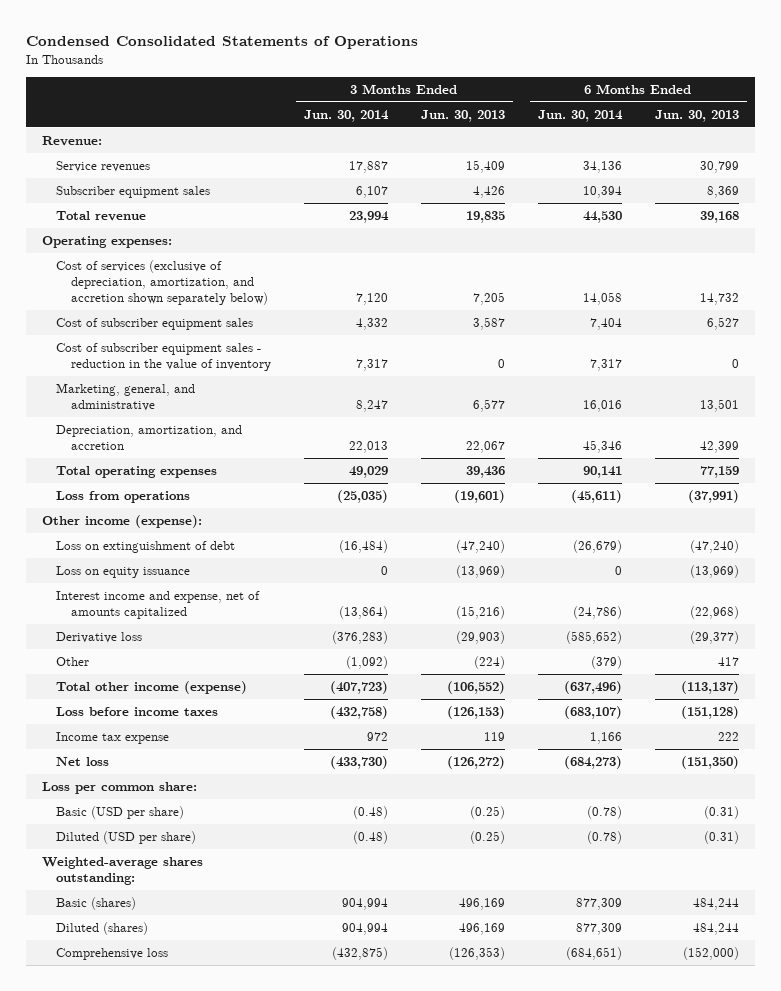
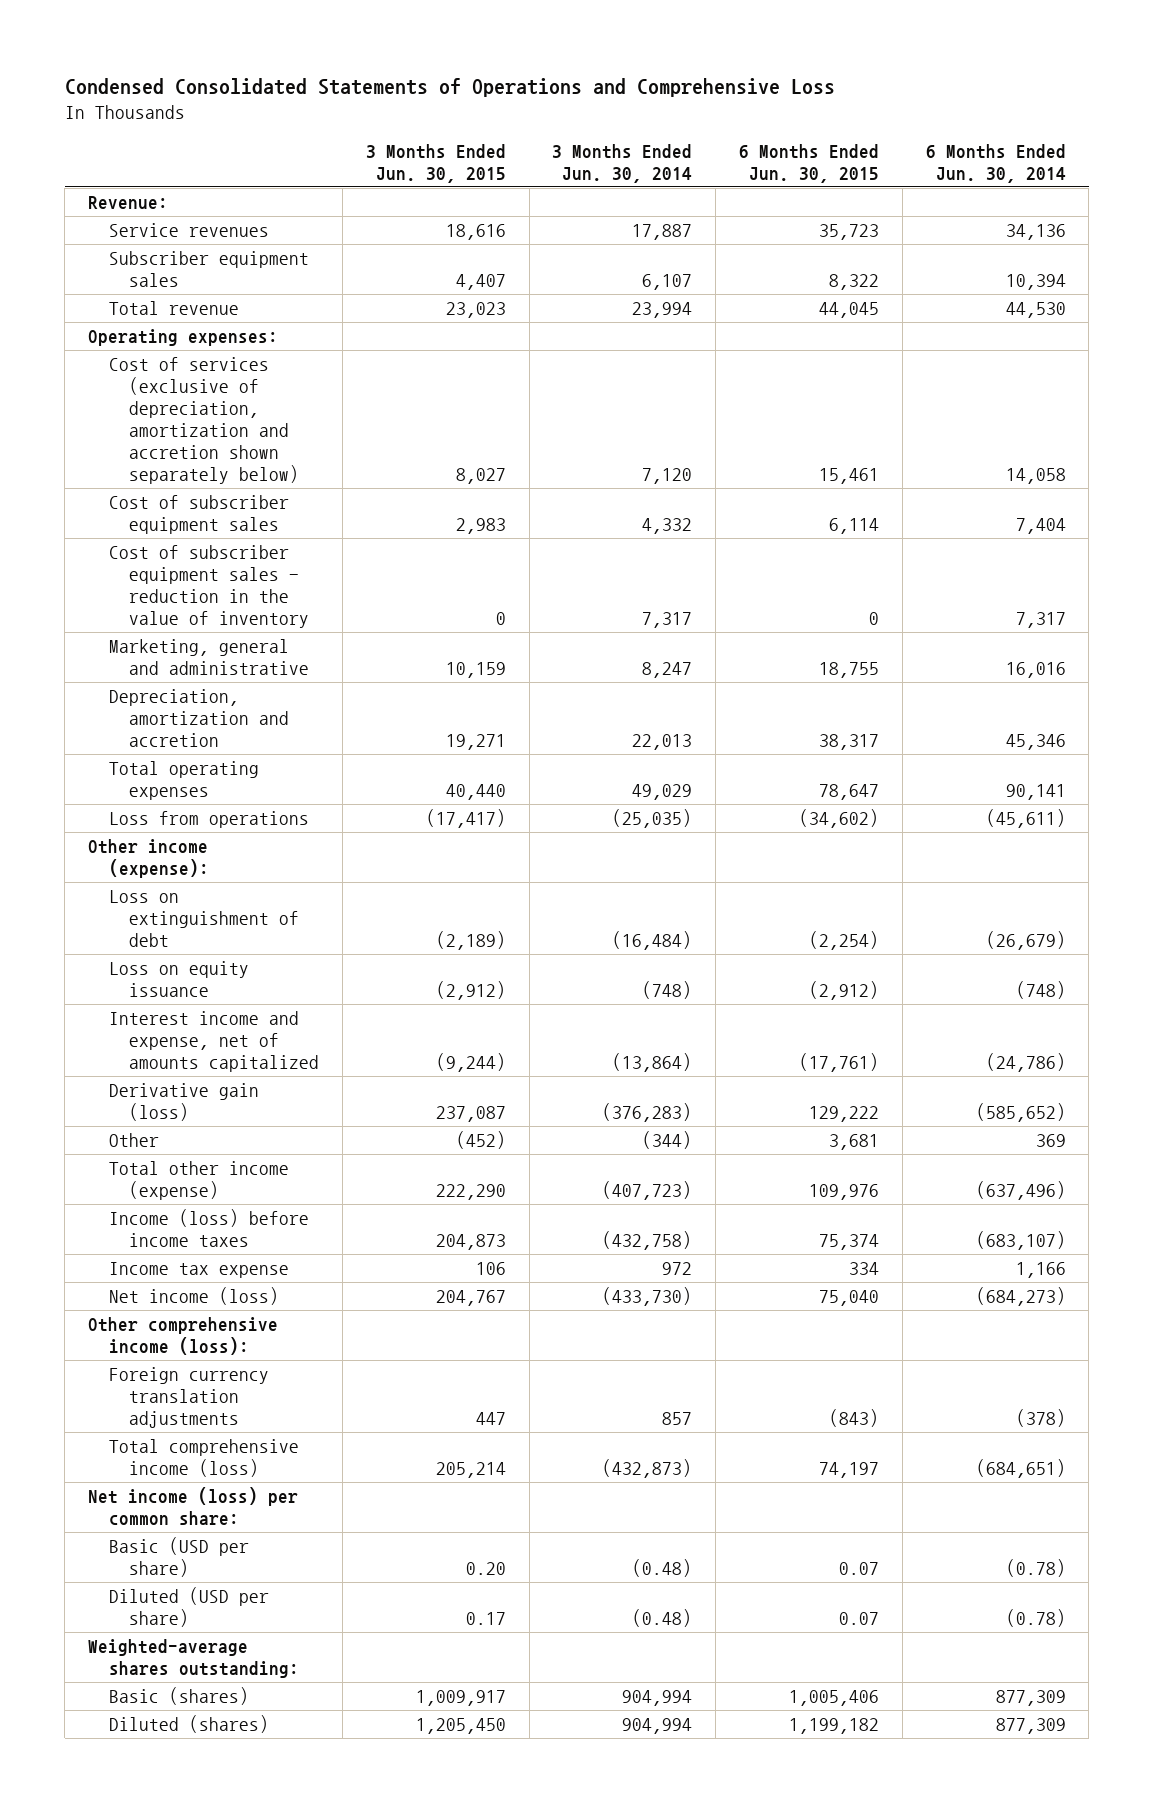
[25,36,418,50] Condensed Consolidated Statements of Operations -> [64,78,835,98] Condensed Consolidated Statements of Operations and Comprehensive Loss
[420,109,505,122] Jun. 30, 2013 -> none
[654,109,739,122] Jun. 30, 2013 -> none
none -> [365,143,506,183] 3 Months Ended Jun. 30, 2015
none -> [738,143,879,183] 6 Months Ended Jun. 30, 2015
[56,259,268,306] Cost of services (exclusive of depreciation, amortization, and accretion shown separately below) -> [108,356,300,484] Cost of services (exclusive of depreciation, amortization and accretion shown separately below)
[56,382,196,411] Marketing, general, and administrative -> [108,638,310,675] Marketing, general and administrative
[56,424,243,450] Depreciation, amortization, and accretion -> [108,688,290,747] Depreciation, amortization and accretion
[380,565,388,575] 0 -> [642,980,693,999] (748)
[614,565,622,575] 0 -> [1015,980,1066,999] (748)
[56,631,143,643] Derivative loss -> [108,1082,259,1121] Derivative gain (loss)
[345,655,388,669] (1,092) -> [642,1130,693,1149] (344)
[590,655,622,669] (379) -> [1035,1133,1066,1147] 369
[56,706,219,716] Loss before income taxes -> [108,1208,309,1247] Income (loss) before income taxes
[56,756,110,766] Net loss -> [108,1286,279,1305] Net income (loss)
none -> [87,1316,278,1355] Other comprehensive income (loss):
none -> [108,1366,269,1428] Foreign currency translation adjustments
none -> [108,1438,299,1477] Total comprehensive income (loss)
[41,781,197,794] Loss per common share: -> [87,1486,298,1526] Net income (loss) per common share:
[56,947,169,960] Comprehensive loss -> none

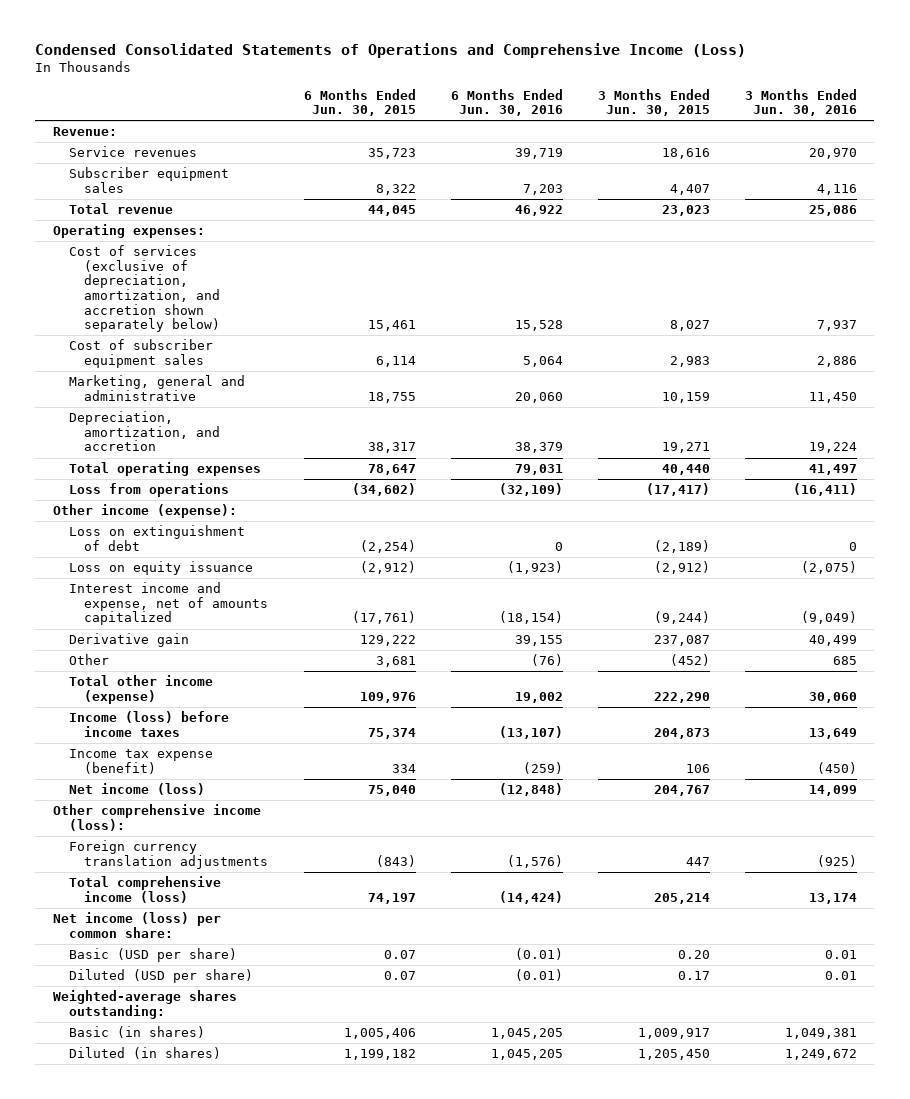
[64,78,835,98] Condensed Consolidated Statements of Operations and Comprehensive Loss -> [35,42,747,58] Condensed Consolidated Statements of Operations and Comprehensive Income (Loss)
[552,143,693,183] 3 Months Ended Jun. 30, 2014 -> none
[925,143,1066,183] 6 Months Ended Jun. 30, 2014 -> none
none -> [450,88,563,117] 6 Months Ended Jun. 30, 2016
none -> [744,88,857,117] 3 Months Ended Jun. 30, 2016
[108,356,300,484] Cost of services (exclusive of depreciation, amortization and accretion shown separately below) -> [68,245,221,333] Cost of services (exclusive of depreciation, amortization, and accretion shown separately below)
[108,544,310,628] Cost of subscriber equipment sales - reduction in the value of inventory -> none
[108,688,290,747] Depreciation, amortization and accretion -> [68,411,221,452] Depreciation, amortization, and accretion
[108,1082,259,1121] Derivative gain (loss) -> [68,633,189,648] Derivative gain
[108,1261,289,1278] Income tax expense -> [68,749,213,774] Income tax expense (benefit)
[108,1686,249,1705] Basic (shares) -> [68,1026,205,1039] Basic (in shares)
[108,1714,269,1733] Diluted (shares) -> [68,1047,221,1060] Diluted (in shares)

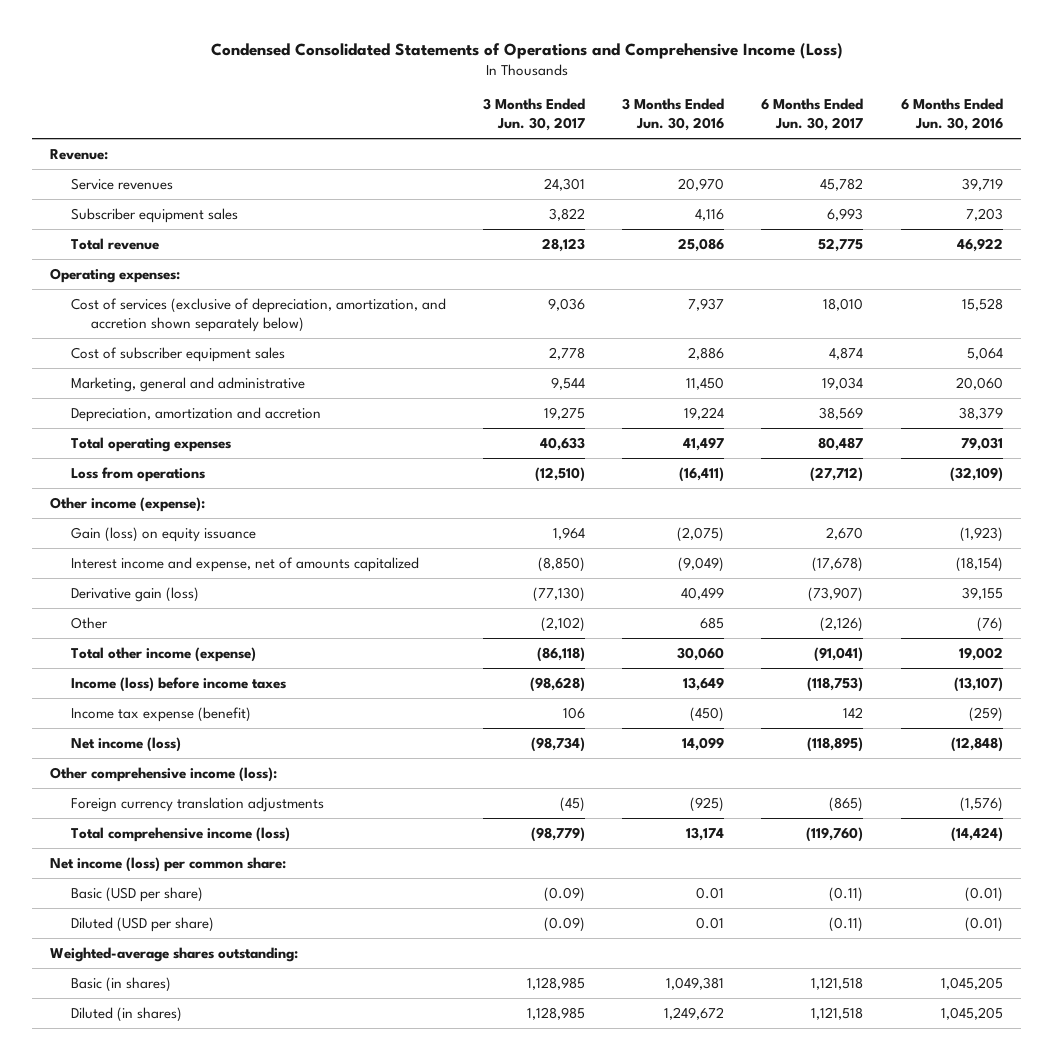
[303,88,416,117] 6 Months Ended Jun. 30, 2015 -> none
[597,88,710,117] 3 Months Ended Jun. 30, 2015 -> none
none -> [483,98,586,132] 3 Months Ended Jun. 30, 2017
none -> [761,98,864,132] 6 Months Ended Jun. 30, 2017
[68,411,221,452] Depreciation, amortization, and accretion -> [70,406,321,422] Depreciation, amortization and accretion
[68,525,245,551] Loss on extinguishment of debt -> none
[68,561,253,576] Loss on equity issuance -> [70,526,256,542] Gain (loss) on equity issuance
[68,633,189,648] Derivative gain -> [70,586,199,602] Derivative gain (loss)

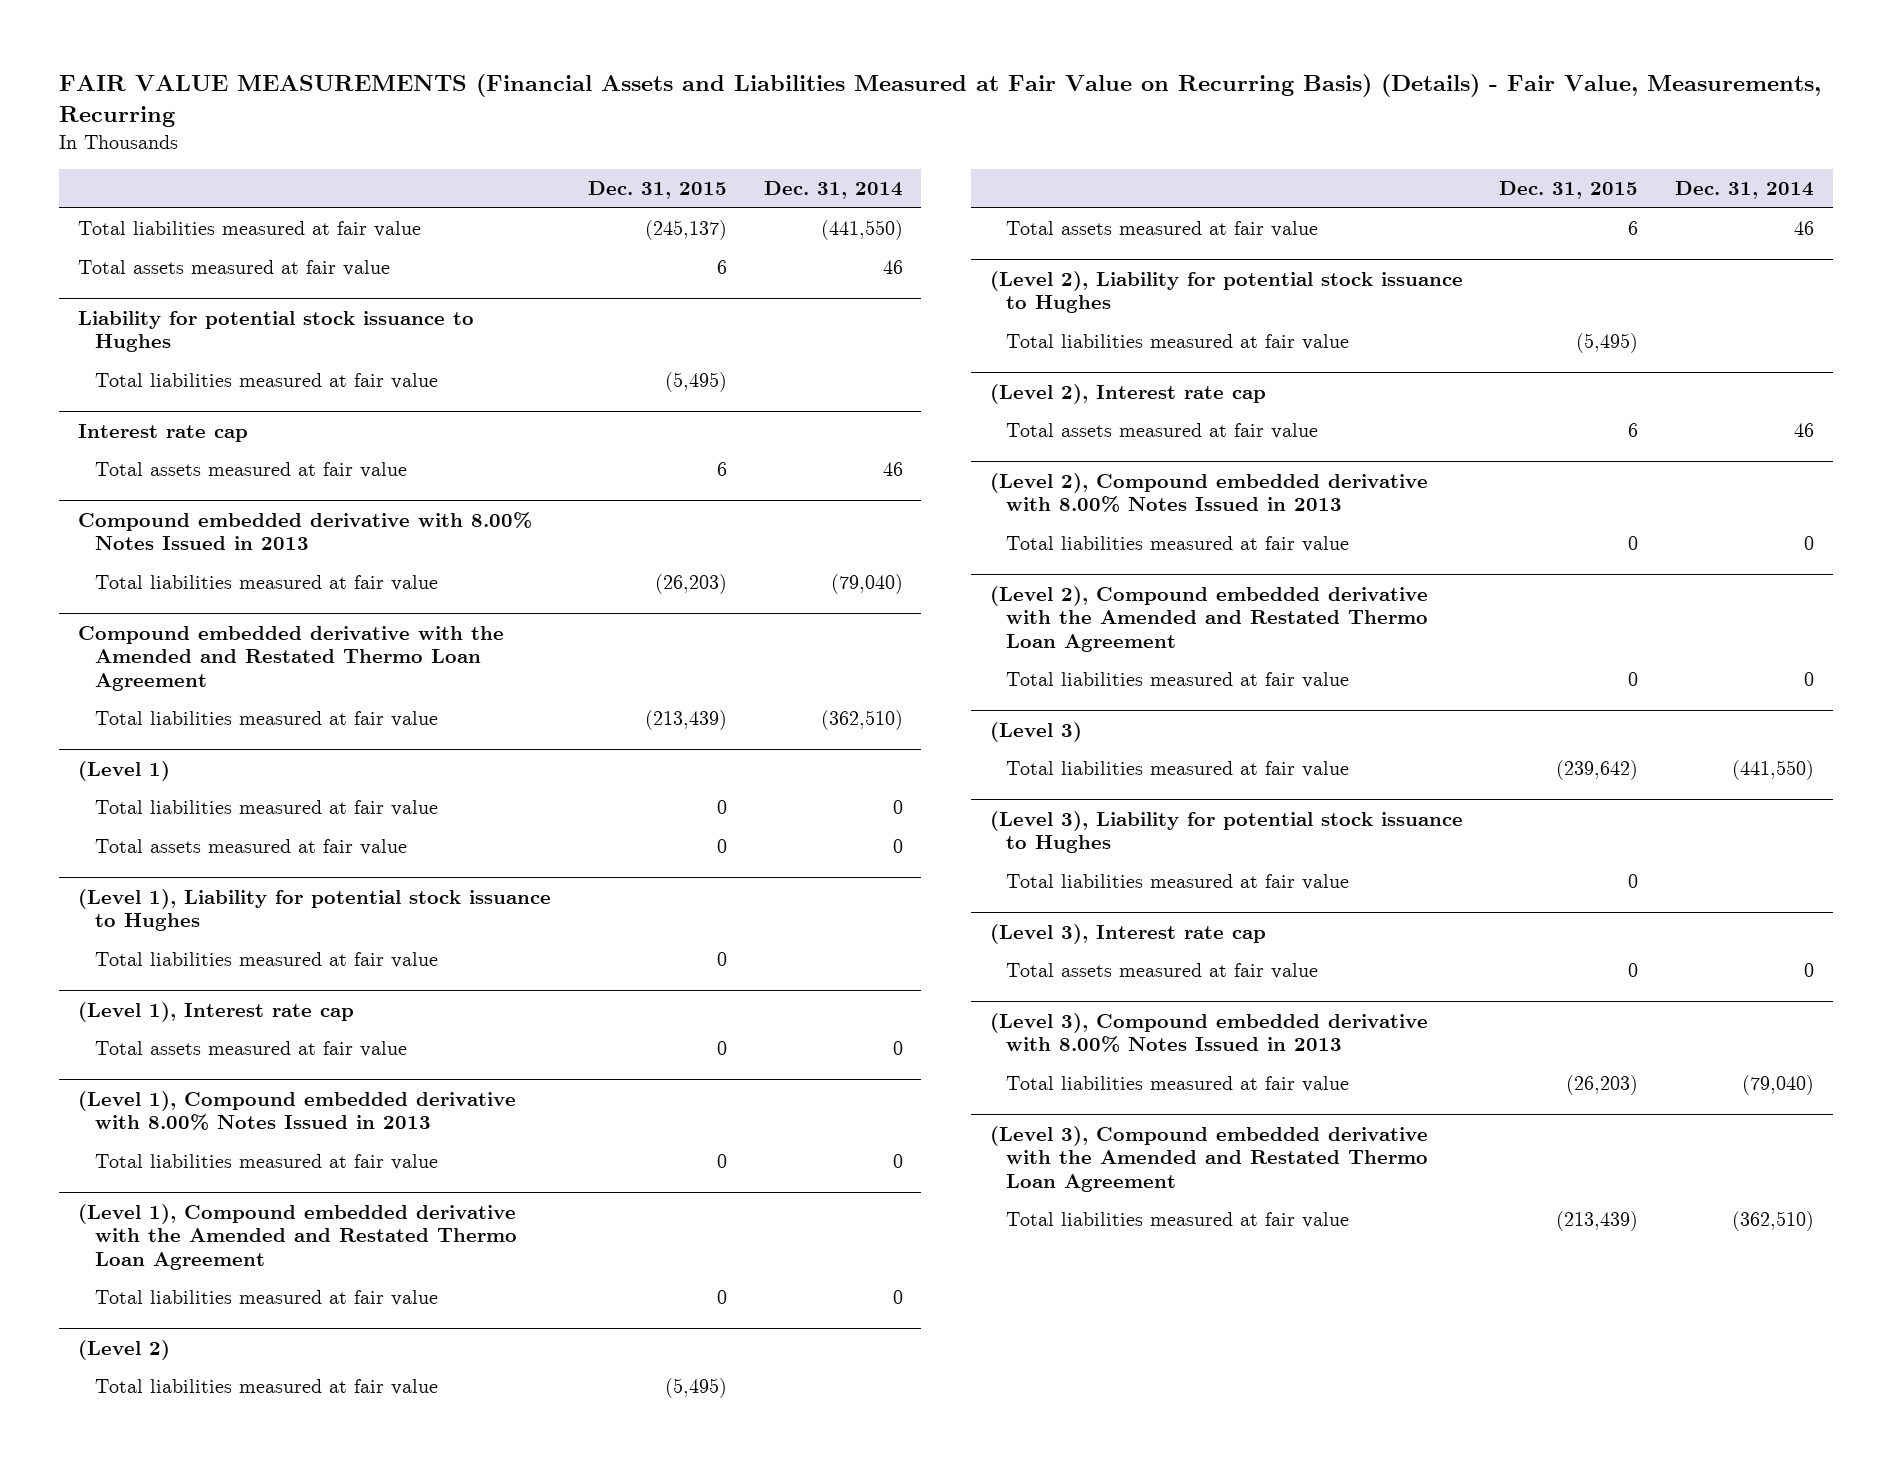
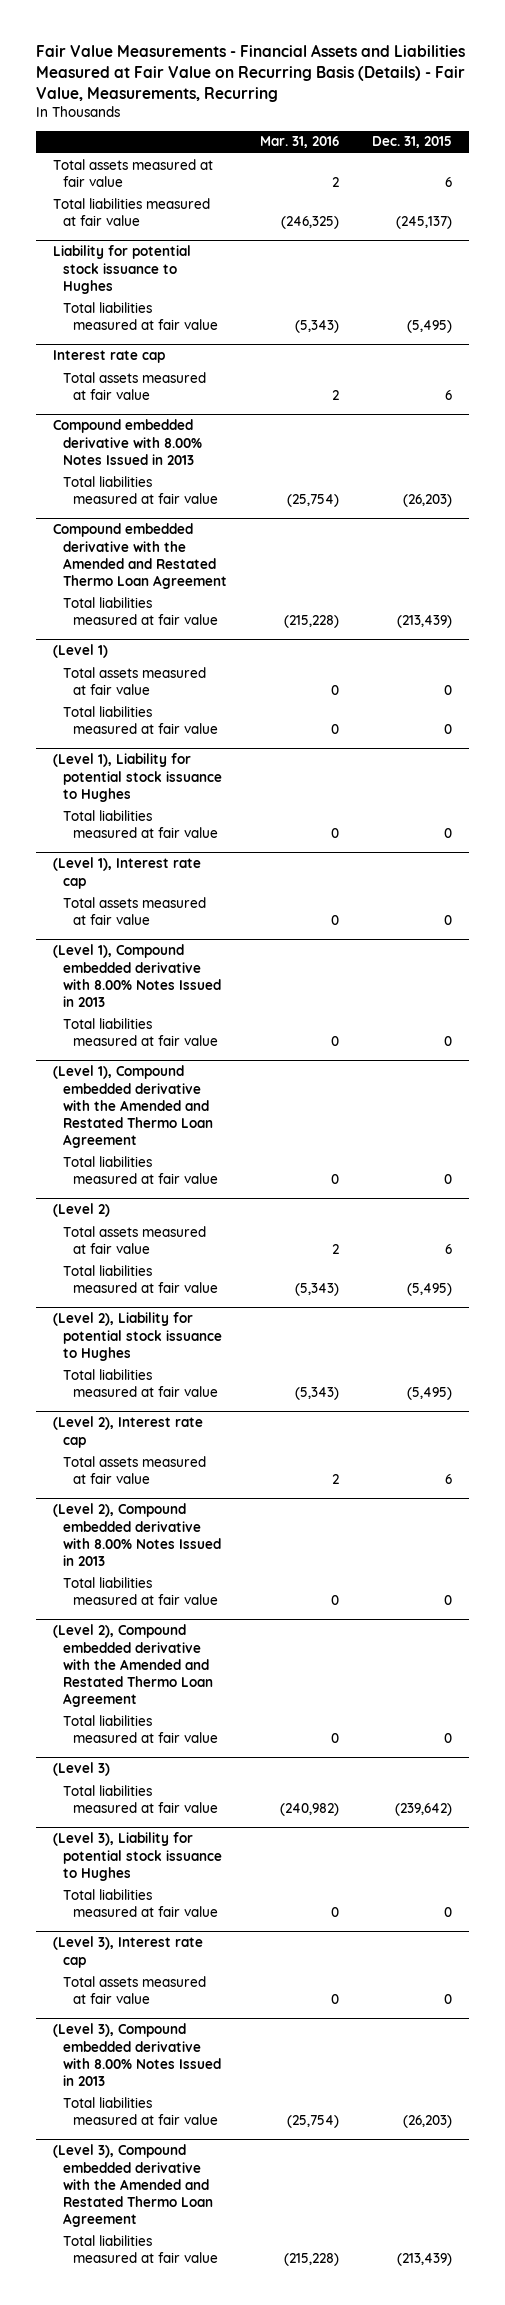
[59,73,1822,127] FAIR VALUE MEASUREMENTS (Financial Assets and Liabilities Measured at Fair Value on Recurring Basis) (Details) - Fair Value, Measurements, Recurring -> [36,44,466,102] Fair Value Measurements - Financial Assets and Liabilities Measured at Fair Value on Recurring Basis (Details) - Fair Value, Measurements, Recurring
[763,181,903,200] Dec. 31, 2014 -> none
none -> [259,136,339,149] Mar. 31, 2016
[77,221,421,238] Total liabilities measured at fair value -> [52,197,210,227] Total liabilities measured at fair value
[94,800,438,817] Total liabilities measured at fair value -> [62,705,218,735] Total liabilities measured at fair value
[94,1379,438,1396] Total liabilities measured at fair value -> [62,1264,218,1294] Total liabilities measured at fair value

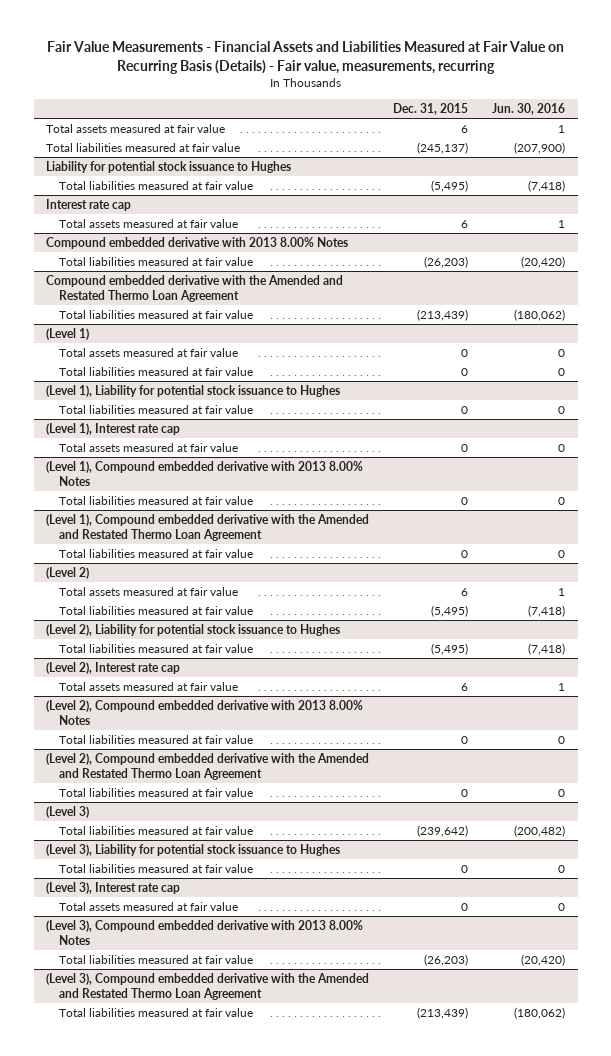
[36,44,466,102] Fair Value Measurements - Financial Assets and Liabilities Measured at Fair Value on Recurring Basis (Details) - Fair Value, Measurements, Recurring -> [46,41,564,75] Fair Value Measurements - Financial Assets and Liabilities Measured at Fair Value on Recurring Basis (Details) - Fair value, measurements, recurring
[259,136,339,149] Mar. 31, 2016 -> none
none -> [492,103,566,116] Jun. 30, 2016
[52,419,202,465] Compound embedded derivative with 8.00% Notes Issued in 2013 -> [45,236,348,249] Compound embedded derivative with 2013 8.00% Notes
[52,944,221,1007] (Level 1), Compound embedded derivative with 8.00% Notes Issued in 2013 -> [45,460,363,486] (Level 1), Compound embedded derivative with 2013 8.00% Notes
[52,1503,221,1566] (Level 2), Compound embedded derivative with 8.00% Notes Issued in 2013 -> [45,699,363,725] (Level 2), Compound embedded derivative with 2013 8.00% Notes
[52,2023,221,2086] (Level 3), Compound embedded derivative with 8.00% Notes Issued in 2013 -> [45,919,363,945] (Level 3), Compound embedded derivative with 2013 8.00% Notes

